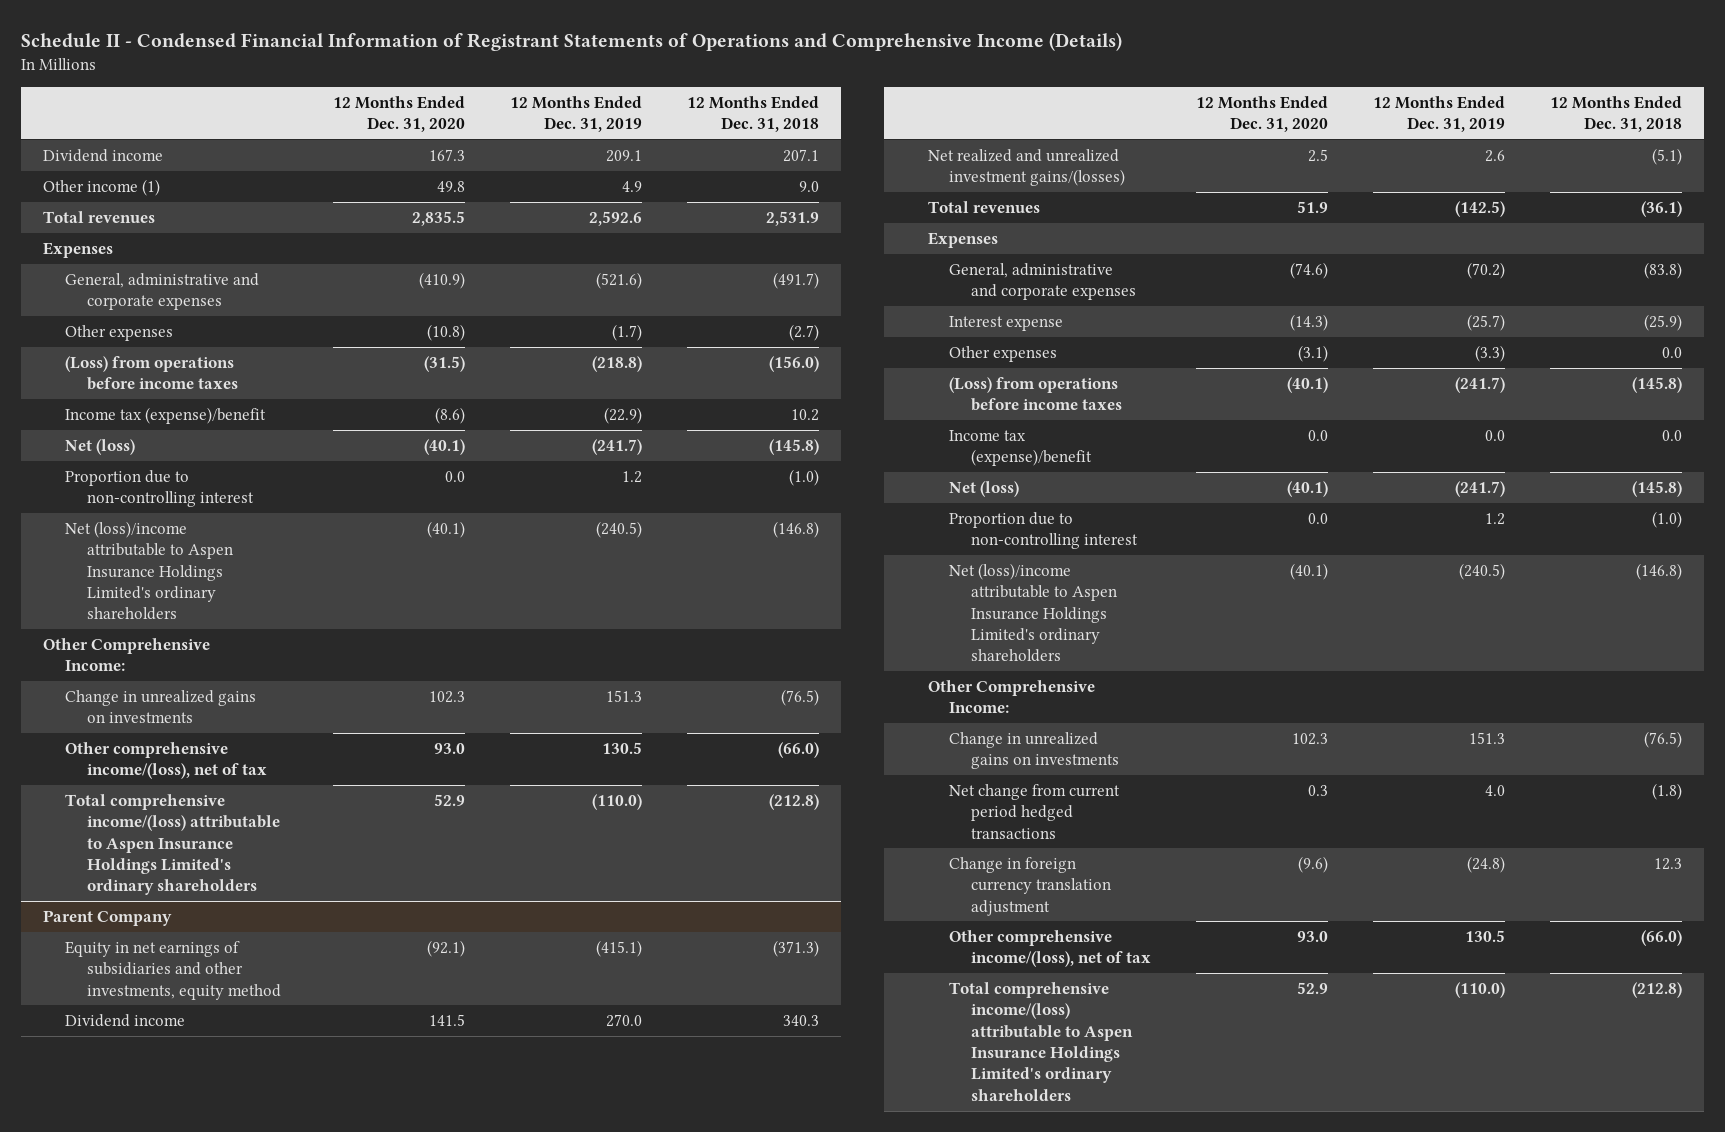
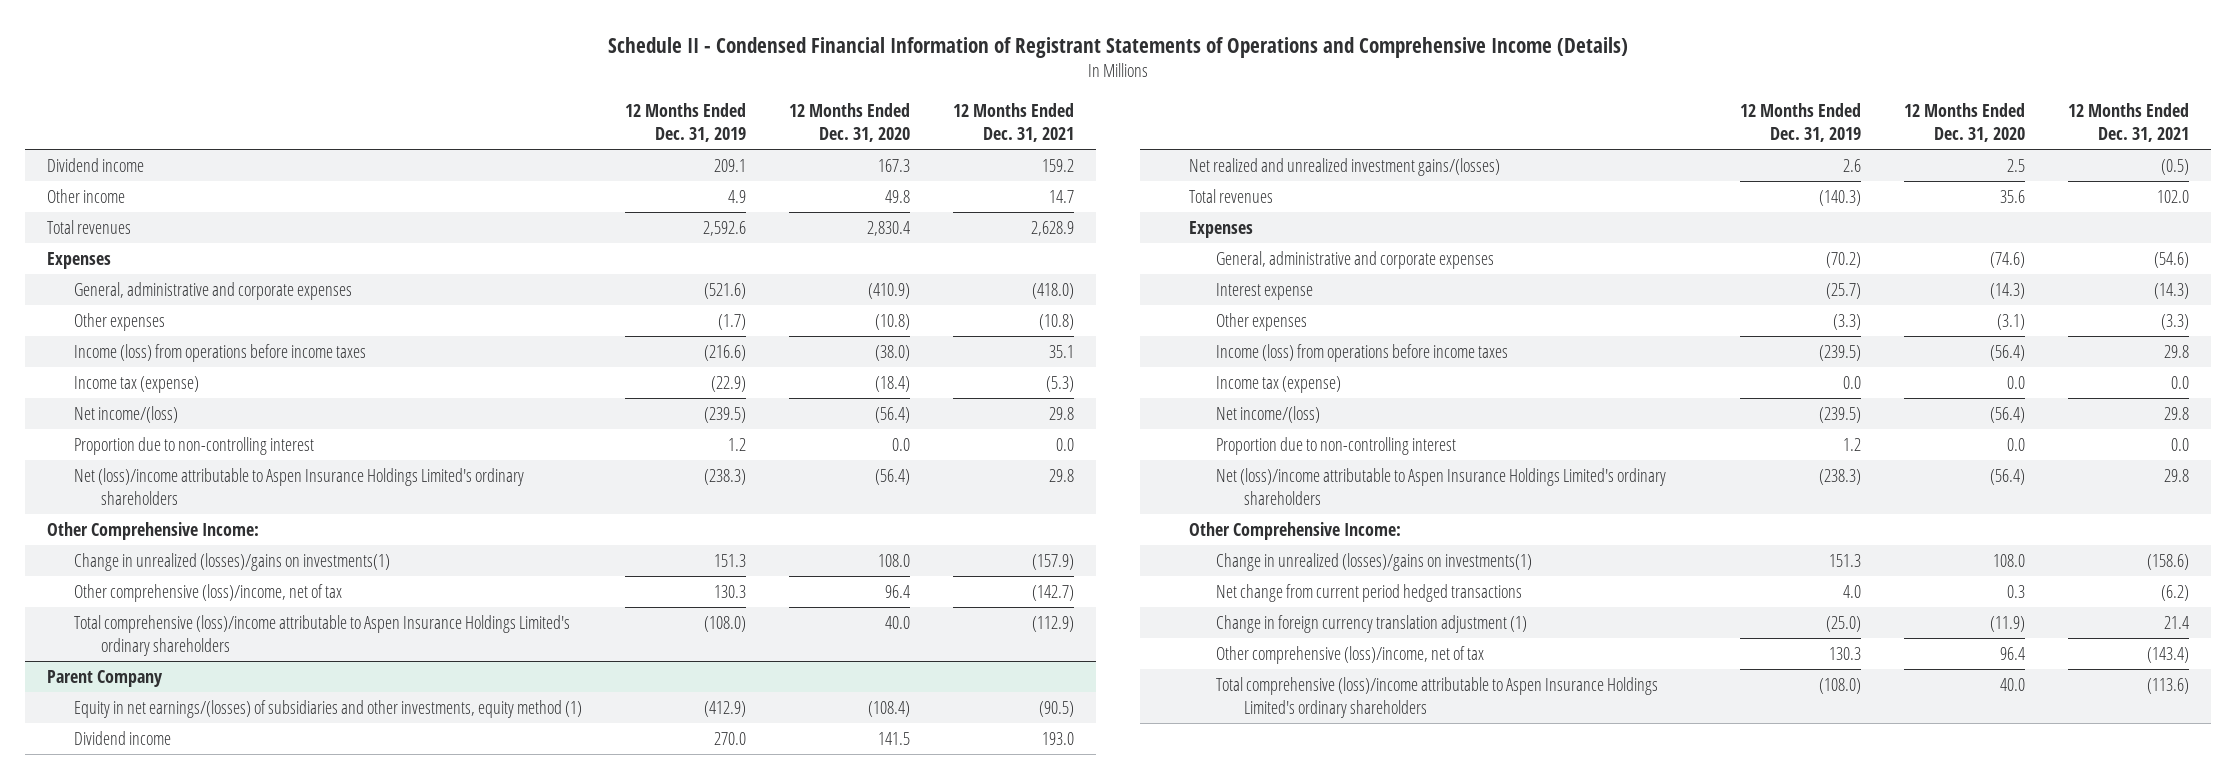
[686,95,819,132] 12 Months Ended Dec. 31, 2018 -> none
none -> [953,102,1075,142] 12 Months Ended Dec. 31, 2021
[43,178,161,196] Other income (1) -> [46,189,125,204] Other income
[412,210,466,226] 2,835.5 -> [867,221,911,237] 2,830.4
[64,355,238,391] (Loss) from operations before income taxes -> [74,344,367,363] Income (loss) from operations before income taxes
[424,355,466,372] (31.5) -> [875,345,911,362] (38.0)
[592,355,643,372] (218.8) -> [704,345,747,362] (216.6)
[64,406,266,424] Income tax (expense)/benefit -> [74,376,200,394] Income tax (expense)
[435,406,466,424] (8.6) -> [875,376,911,393] (18.4)
[64,438,135,455] Net (loss) -> [74,406,179,424] Net income/(loss)
[424,438,466,455] (40.1) -> [875,407,911,424] (56.4)
[592,438,643,455] (241.7) -> [704,407,747,424] (239.5)
[427,520,466,538] (40.1) -> [875,469,911,486] (56.4)
[596,520,643,538] (240.5) -> [704,469,747,486] (238.3)
[64,689,256,724] Change in unrealized gains on investments -> [74,553,391,572] Change in unrealized (losses)/gains on investments(1)
[429,690,466,703] 102.3 -> [878,554,911,568] 108.0
[64,741,267,780] Other comprehensive income/(loss), net of tax -> [74,584,343,603] Other comprehensive (loss)/income, net of tax
[434,742,466,754] 93.0 -> [885,585,911,599] 96.4
[602,741,643,754] 130.5 -> [714,585,747,599] 130.3
[64,793,280,896] Total comprehensive income/(loss) attributable to Aspen Insurance Holdings Limited's ordinary shareholders -> [74,615,571,656] Total comprehensive (loss)/income attributable to Aspen Insurance Holdings Limited's ordinary shareholders
[434,793,466,806] 52.9 -> [885,616,911,630] 40.0
[592,793,643,810] (110.0) -> [704,616,747,633] (108.0)
[64,940,281,1000] Equity in net earnings of subsidiaries and other investments, equity method -> [74,700,583,719] Equity in net earnings/(losses) of subsidiaries and other investments, equity method (1)
[427,939,466,957] (92.1) -> [868,701,911,718] (108.4)
[596,939,643,957] (415.1) -> [704,701,747,718] (412.9)
[1296,200,1328,213] 51.9 -> [1999,190,2025,204] 35.6
[1454,200,1505,217] (142.5) -> [1818,190,1861,207] (140.3)
[949,376,1122,412] (Loss) from operations before income taxes -> [1216,344,1509,363] Income (loss) from operations before income taxes
[1286,376,1328,393] (40.1) -> [1989,345,2025,362] (56.4)
[1454,376,1505,393] (241.7) -> [1818,345,1861,362] (239.5)
[949,429,1092,467] Income tax (expense)/benefit -> [1216,376,1342,394] Income tax (expense)
[949,480,1020,497] Net (loss) -> [1216,406,1321,424] Net income/(loss)
[1286,480,1328,497] (40.1) -> [1989,407,2025,424] (56.4)
[1454,480,1505,497] (241.7) -> [1818,407,1861,424] (239.5)
[1289,562,1328,580] (40.1) -> [1989,469,2025,486] (56.4)
[1458,562,1505,580] (240.5) -> [1818,469,1861,486] (238.3)
[949,731,1119,770] Change in unrealized gains on investments -> [1216,553,1533,572] Change in unrealized (losses)/gains on investments(1)
[1291,732,1328,745] 102.3 -> [1992,554,2025,568] 108.0
[949,856,1111,916] Change in foreign currency translation adjustment -> [1216,615,1528,634] Change in foreign currency translation adjustment (1)
[1297,855,1328,873] (9.6) -> [1989,616,2025,633] (11.9)
[1466,855,1505,873] (24.8) -> [1825,616,1861,633] (25.0)
[949,929,1151,968] Other comprehensive income/(loss), net of tax -> [1216,646,1485,665] Other comprehensive (loss)/income, net of tax
[1296,930,1328,942] 93.0 -> [1999,647,2025,661] 96.4
[1464,929,1505,942] 130.5 -> [1828,647,1861,661] 130.3
[949,981,1133,1101] Total comprehensive income/(loss) attributable to Aspen Insurance Holdings Limited's ordinary shareholders -> [1216,677,1659,718] Total comprehensive (loss)/income attributable to Aspen Insurance Holdings Limited's ordinary shareholders
[1296,981,1328,994] 52.9 -> [1999,678,2025,692] 40.0
[1454,981,1505,998] (110.0) -> [1818,678,1861,695] (108.0)

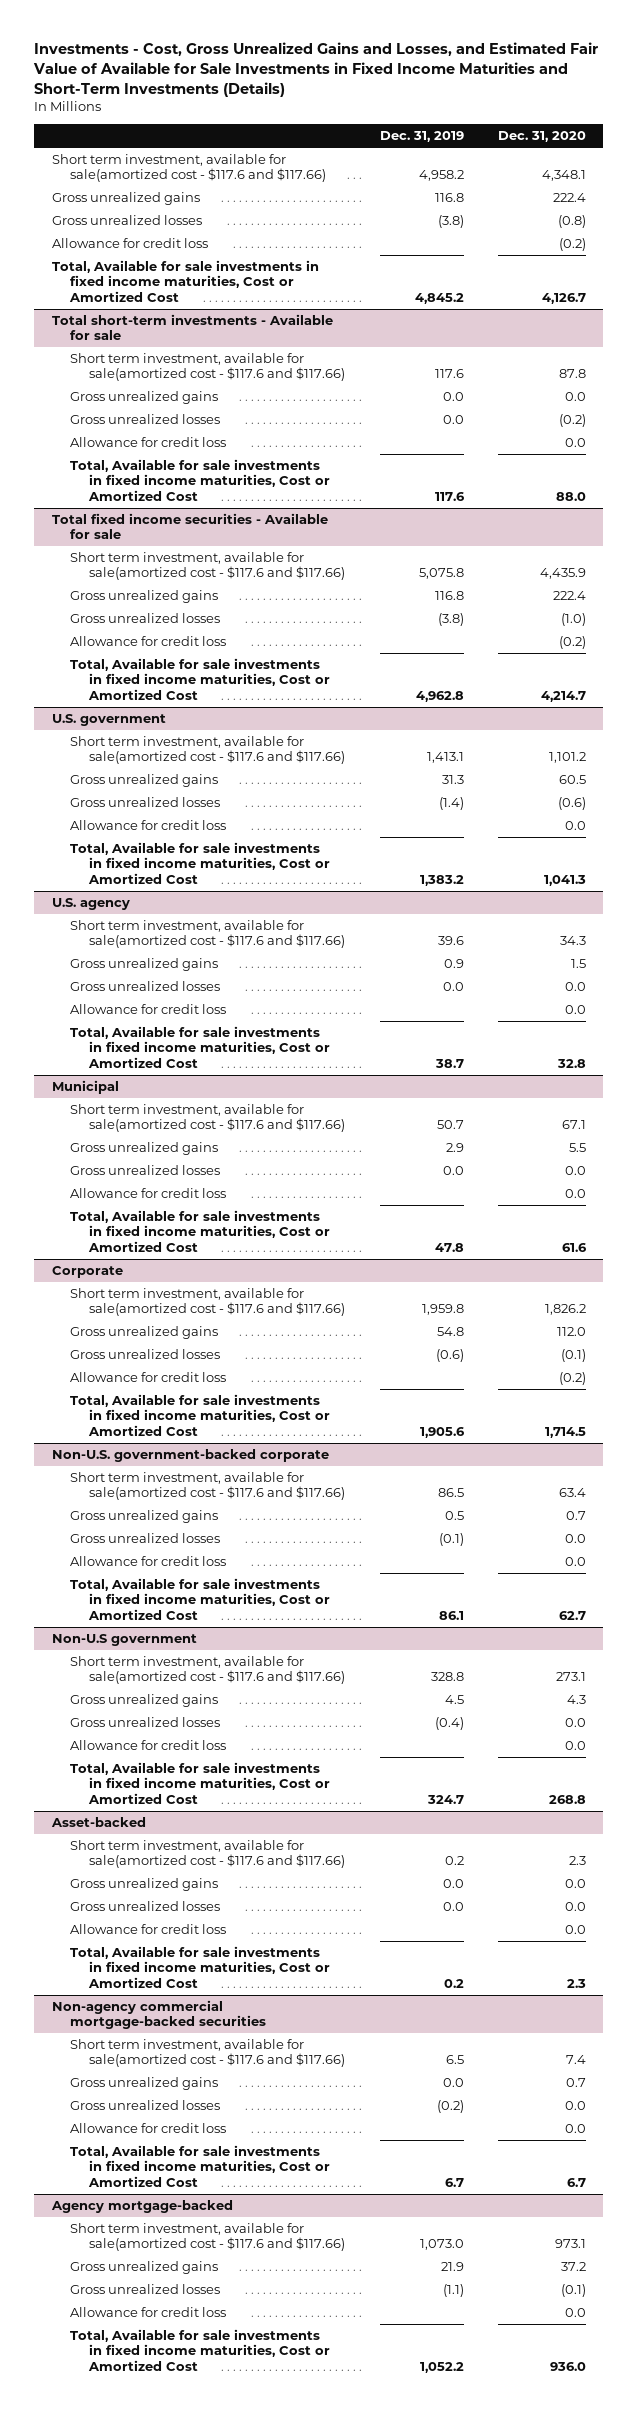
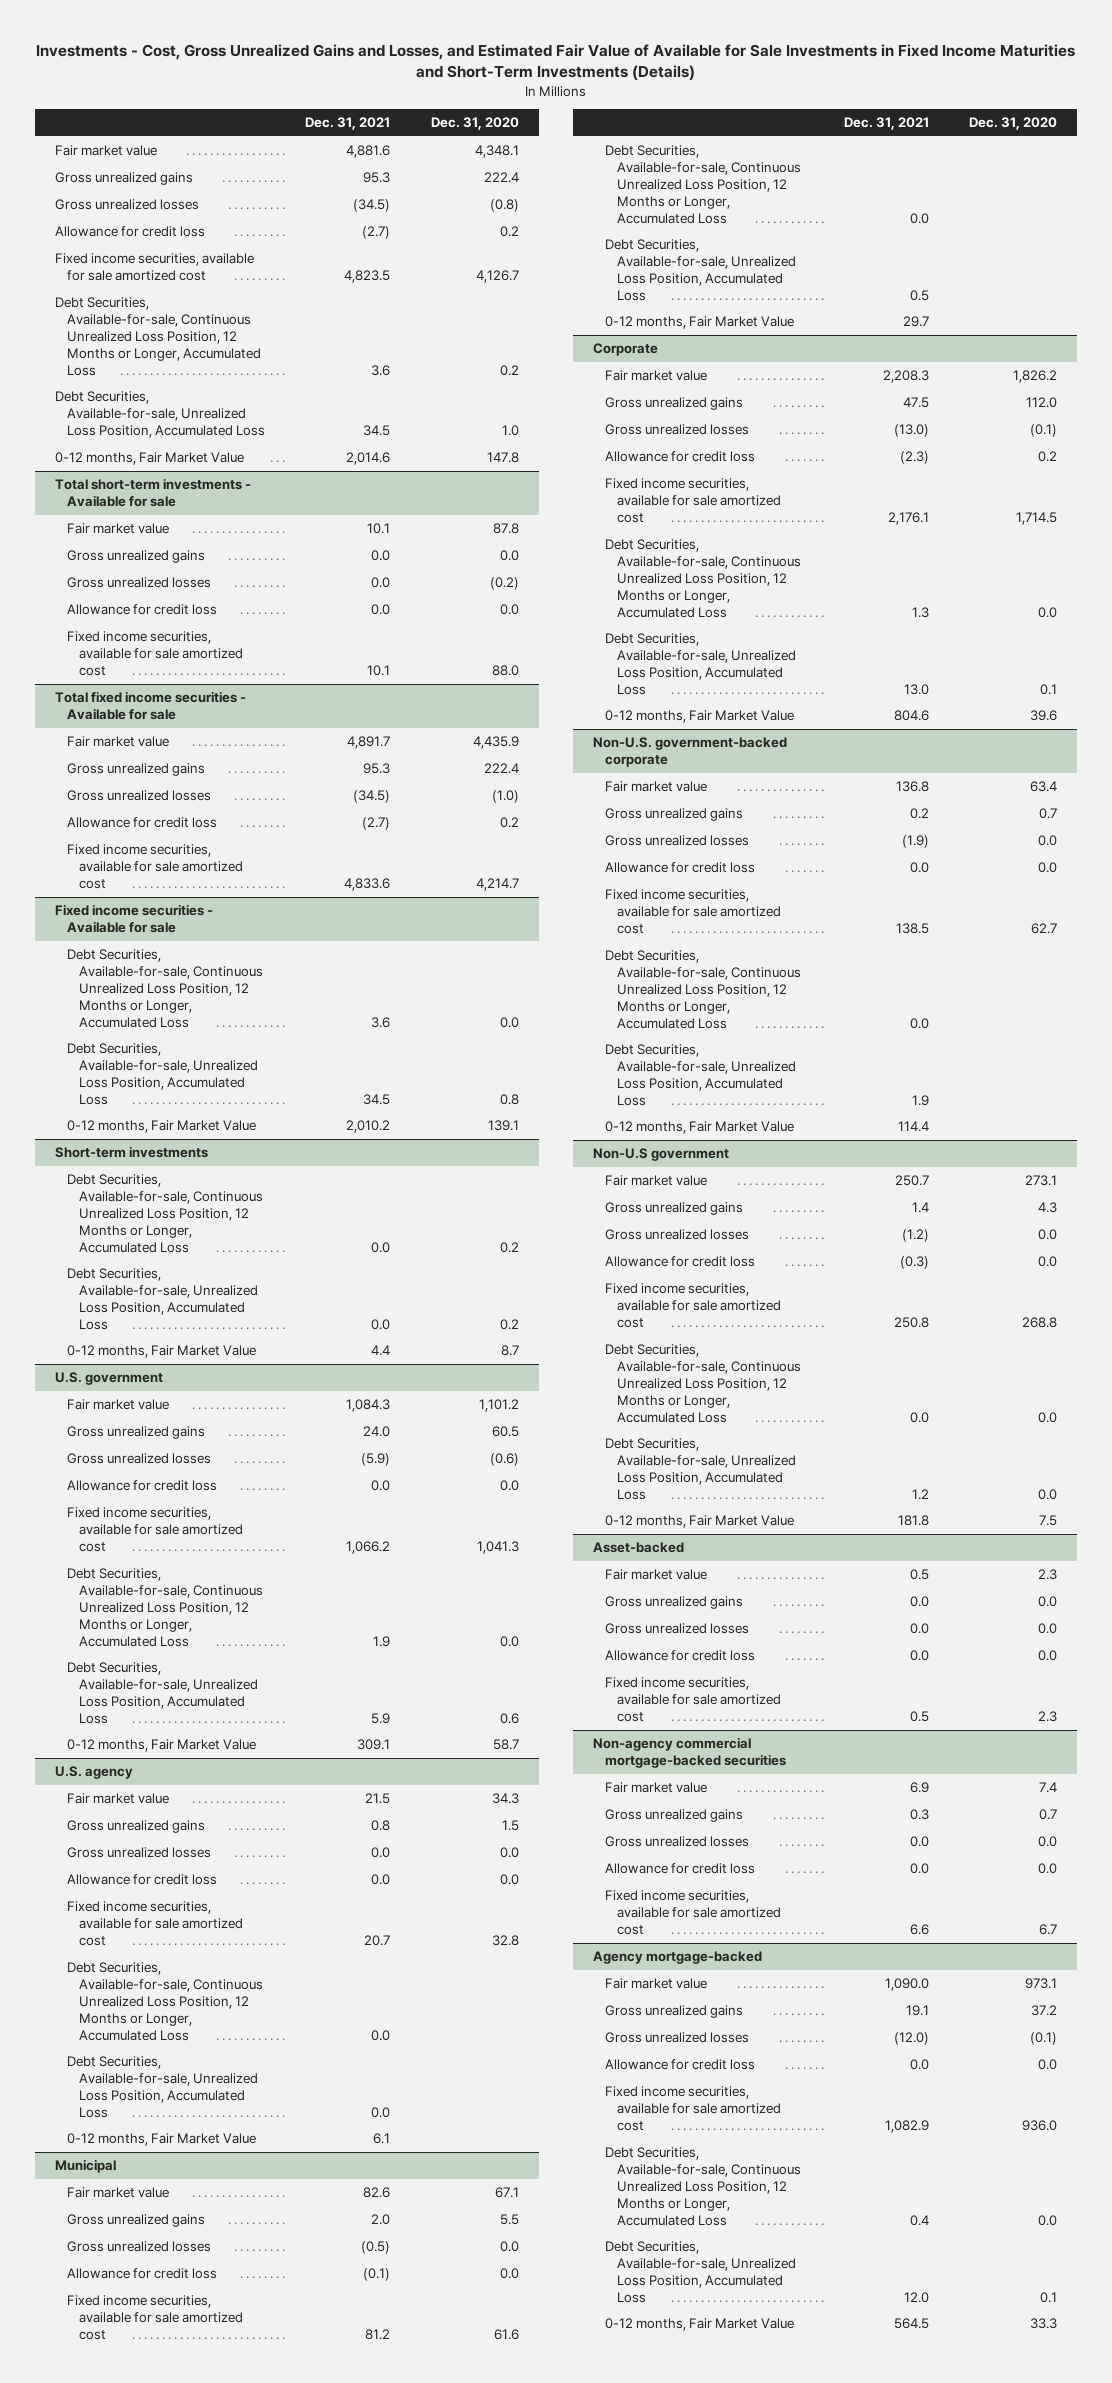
[379,131,464,143] Dec. 31, 2019 -> none
none -> [305,117,391,131] Dec. 31, 2021
[51,154,327,183] Short term investment, available for sale(amortized cost - $117.6 and $117.66) -> [54,145,157,157] Fair market value
[559,238,587,252] (0.2) -> [499,226,519,238] 0.2
[51,260,319,302] Total, Available for sale investments in fixed income maturities, Cost or Amortized Cost -> [54,253,254,282] Fixed income securities, available for sale amortized cost
none -> [54,297,261,376] Debt Securities, Available-for-sale, Continuous Unrealized Loss Position, 12 Months or Longer, Accumulated Loss
none -> [54,391,265,439] Debt Securities, Available-for-sale, Unrealized Loss Position, Accumulated Loss
none -> [54,452,244,466] 0-12 months, Fair Market Value
[70,353,345,382] Short term investment, available for sale(amortized cost - $117.6 and $117.66) -> [66,523,169,535] Fair market value
[70,459,330,501] Total, Available for sale investments in fixed income maturities, Cost or Amortized Cost -> [66,631,243,677] Fixed income securities, available for sale amortized cost
[70,552,345,581] Short term investment, available for sale(amortized cost - $117.6 and $117.66) -> [66,736,169,748] Fair market value
[559,636,587,650] (0.2) -> [499,817,519,829] 0.2
[70,658,330,700] Total, Available for sale investments in fixed income maturities, Cost or Amortized Cost -> [66,844,243,890] Fixed income securities, available for sale amortized cost
none -> [54,904,213,934] Fixed income securities - Available for sale
none -> [66,949,263,1028] Debt Securities, Available-for-sale, Continuous Unrealized Loss Position, 12 Months or Longer, Accumulated Loss
none -> [66,1043,258,1105] Debt Securities, Available-for-sale, Unrealized Loss Position, Accumulated Loss
none -> [66,1120,256,1134] 0-12 months, Fair Market Value
none -> [54,1146,208,1159] Short-term investments
none -> [66,1174,263,1253] Debt Securities, Available-for-sale, Continuous Unrealized Loss Position, 12 Months or Longer, Accumulated Loss
none -> [66,1268,258,1330] Debt Securities, Available-for-sale, Unrealized Loss Position, Accumulated Loss
none -> [66,1345,256,1359] 0-12 months, Fair Market Value
[70,736,345,765] Short term investment, available for sale(amortized cost - $117.6 and $117.66) -> [66,1399,169,1411] Fair market value
[70,842,330,884] Total, Available for sale investments in fixed income maturities, Cost or Amortized Cost -> [66,1507,243,1553] Fixed income securities, available for sale amortized cost
none -> [66,1568,263,1647] Debt Securities, Available-for-sale, Continuous Unrealized Loss Position, 12 Months or Longer, Accumulated Loss
none -> [66,1662,258,1724] Debt Securities, Available-for-sale, Unrealized Loss Position, Accumulated Loss
none -> [66,1739,256,1753] 0-12 months, Fair Market Value
[70,920,345,949] Short term investment, available for sale(amortized cost - $117.6 and $117.66) -> [66,1793,169,1805] Fair market value
[70,1026,330,1068] Total, Available for sale investments in fixed income maturities, Cost or Amortized Cost -> [66,1901,243,1947] Fixed income securities, available for sale amortized cost
none -> [66,1962,263,2041] Debt Securities, Available-for-sale, Continuous Unrealized Loss Position, 12 Months or Longer, Accumulated Loss
none -> [66,2056,258,2118] Debt Securities, Available-for-sale, Unrealized Loss Position, Accumulated Loss
none -> [66,2133,256,2147] 0-12 months, Fair Market Value
[70,1104,345,1133] Short term investment, available for sale(amortized cost - $117.6 and $117.66) -> [66,2187,169,2199] Fair market value
[70,1210,330,1252] Total, Available for sale investments in fixed income maturities, Cost or Amortized Cost -> [66,2295,243,2341] Fixed income securities, available for sale amortized cost
none -> [605,145,802,224] Debt Securities, Available-for-sale, Continuous Unrealized Loss Position, 12 Months or Longer, Accumulated Loss
none -> [605,239,797,301] Debt Securities, Available-for-sale, Unrealized Loss Position, Accumulated Loss
none -> [605,316,795,330] 0-12 months, Fair Market Value
[70,1288,345,1317] Short term investment, available for sale(amortized cost - $117.6 and $117.66) -> [605,370,708,382] Fair market value
[559,1372,587,1386] (0.2) -> [1038,451,1058,463] 0.2
[70,1394,330,1436] Total, Available for sale investments in fixed income maturities, Cost or Amortized Cost -> [605,478,782,524] Fixed income securities, available for sale amortized cost
none -> [605,539,802,618] Debt Securities, Available-for-sale, Continuous Unrealized Loss Position, 12 Months or Longer, Accumulated Loss
none -> [605,633,797,695] Debt Securities, Available-for-sale, Unrealized Loss Position, Accumulated Loss
none -> [605,710,795,724] 0-12 months, Fair Market Value
[70,1472,345,1501] Short term investment, available for sale(amortized cost - $117.6 and $117.66) -> [605,781,708,793] Fair market value
[70,1578,330,1620] Total, Available for sale investments in fixed income maturities, Cost or Amortized Cost -> [605,889,782,935] Fixed income securities, available for sale amortized cost
none -> [605,950,802,1029] Debt Securities, Available-for-sale, Continuous Unrealized Loss Position, 12 Months or Longer, Accumulated Loss
none -> [605,1044,797,1106] Debt Securities, Available-for-sale, Unrealized Loss Position, Accumulated Loss
none -> [605,1121,795,1135] 0-12 months, Fair Market Value
[70,1656,345,1685] Short term investment, available for sale(amortized cost - $117.6 and $117.66) -> [605,1175,708,1187] Fair market value
[70,1762,330,1804] Total, Available for sale investments in fixed income maturities, Cost or Amortized Cost -> [605,1283,782,1329] Fixed income securities, available for sale amortized cost
none -> [605,1344,802,1423] Debt Securities, Available-for-sale, Continuous Unrealized Loss Position, 12 Months or Longer, Accumulated Loss
none -> [605,1438,797,1500] Debt Securities, Available-for-sale, Unrealized Loss Position, Accumulated Loss
none -> [605,1515,795,1529] 0-12 months, Fair Market Value
[70,1840,345,1869] Short term investment, available for sale(amortized cost - $117.6 and $117.66) -> [605,1569,708,1581] Fair market value
[70,1946,330,1988] Total, Available for sale investments in fixed income maturities, Cost or Amortized Cost -> [605,1677,782,1723] Fixed income securities, available for sale amortized cost
[70,2039,345,2068] Short term investment, available for sale(amortized cost - $117.6 and $117.66) -> [605,1782,708,1794] Fair market value
[70,2145,330,2187] Total, Available for sale investments in fixed income maturities, Cost or Amortized Cost -> [605,1890,782,1936] Fixed income securities, available for sale amortized cost
[70,2223,345,2252] Short term investment, available for sale(amortized cost - $117.6 and $117.66) -> [605,1978,708,1990] Fair market value
[70,2329,330,2371] Total, Available for sale investments in fixed income maturities, Cost or Amortized Cost -> [605,2086,782,2132] Fixed income securities, available for sale amortized cost
none -> [605,2147,802,2226] Debt Securities, Available-for-sale, Continuous Unrealized Loss Position, 12 Months or Longer, Accumulated Loss
none -> [605,2241,797,2303] Debt Securities, Available-for-sale, Unrealized Loss Position, Accumulated Loss
none -> [605,2318,795,2332] 0-12 months, Fair Market Value

